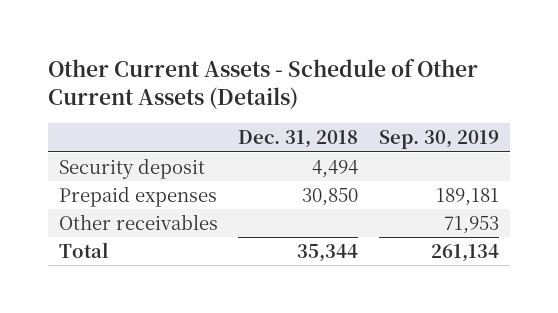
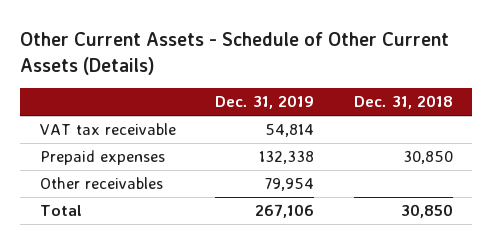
[379,130,500,150] Sep. 30, 2019 -> none
none -> [215,95,315,110] Dec. 31, 2019
[58,157,205,179] Security deposit -> none
none -> [39,123,176,136] VAT tax receivable
[297,243,359,262] 35,344 -> [400,204,453,219] 30,850

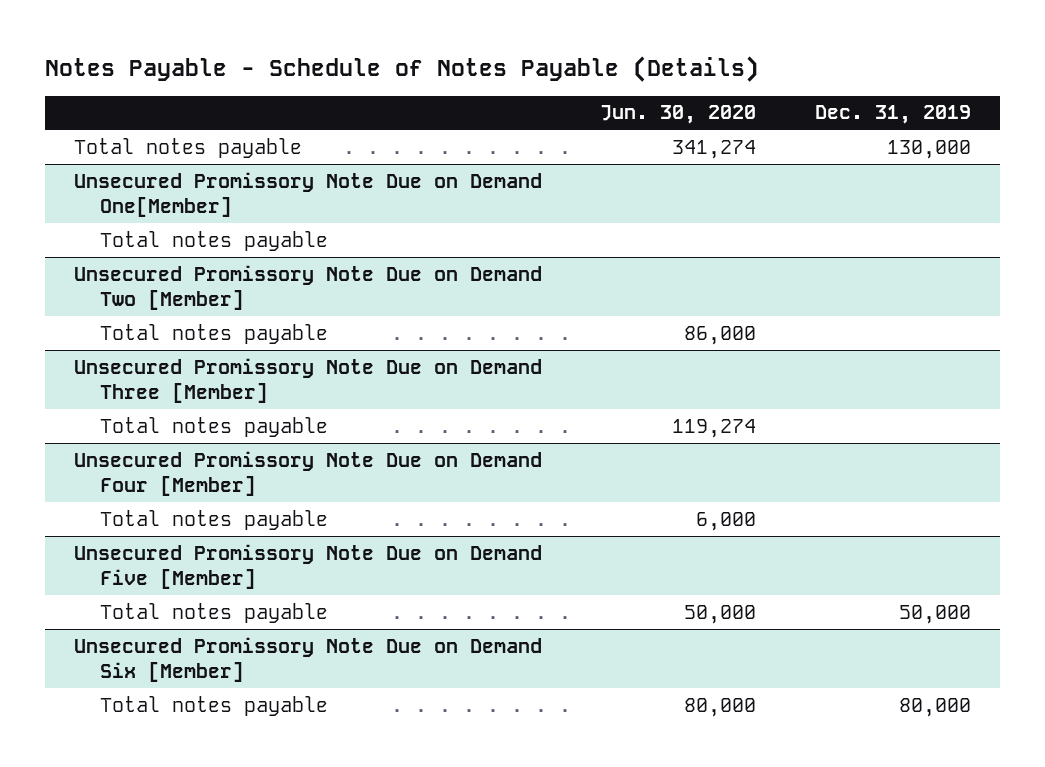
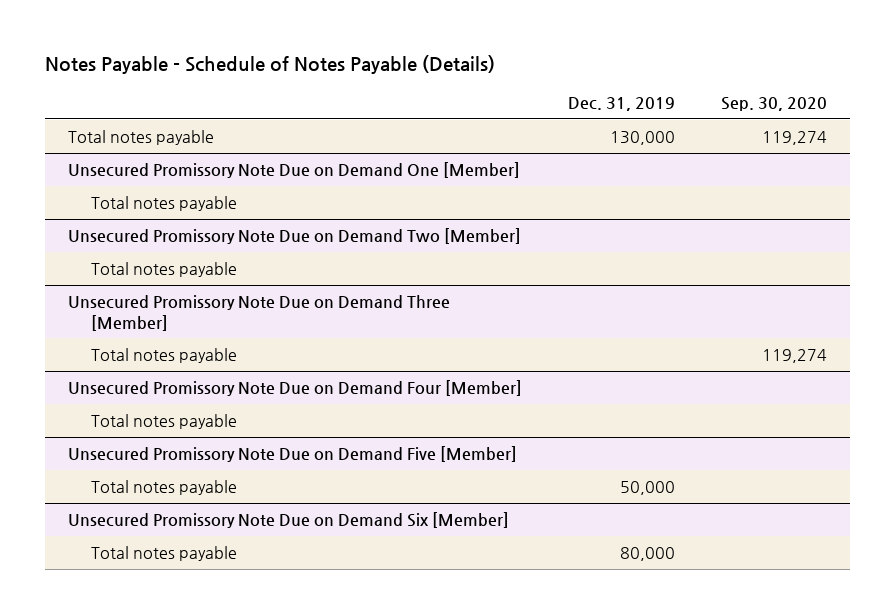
[600,105,757,125] Jun. 30, 2020 -> none
none -> [721,97,828,112] Sep. 30, 2020
[73,171,542,218] Unsecured Promissory Note Due on Demand One[Member] -> [68,161,521,178] Unsecured Promissory Note Due on Demand One [Member]

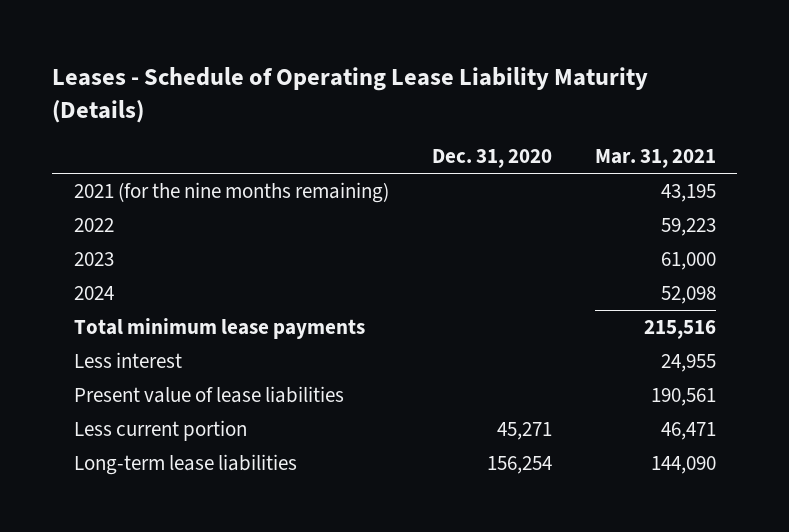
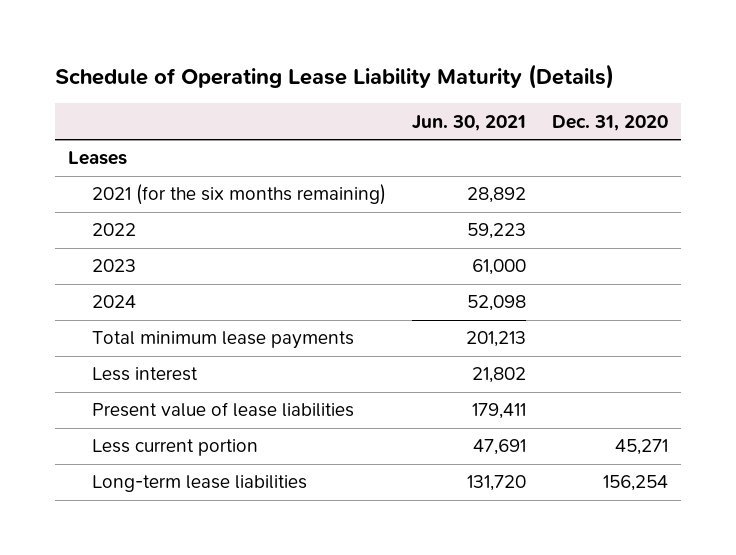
[52,67,649,124] Leases - Schedule of Operating Lease Liability Maturity (Details) -> [54,64,614,90] Schedule of Operating Lease Liability Maturity (Details)
[594,149,716,169] Mar. 31, 2021 -> none
none -> [411,114,526,131] Jun. 30, 2021
none -> [68,151,128,166] Leases
[73,182,389,204] 2021 (for the nine months remaining) -> [91,184,386,206] 2021 (for the six months remaining)

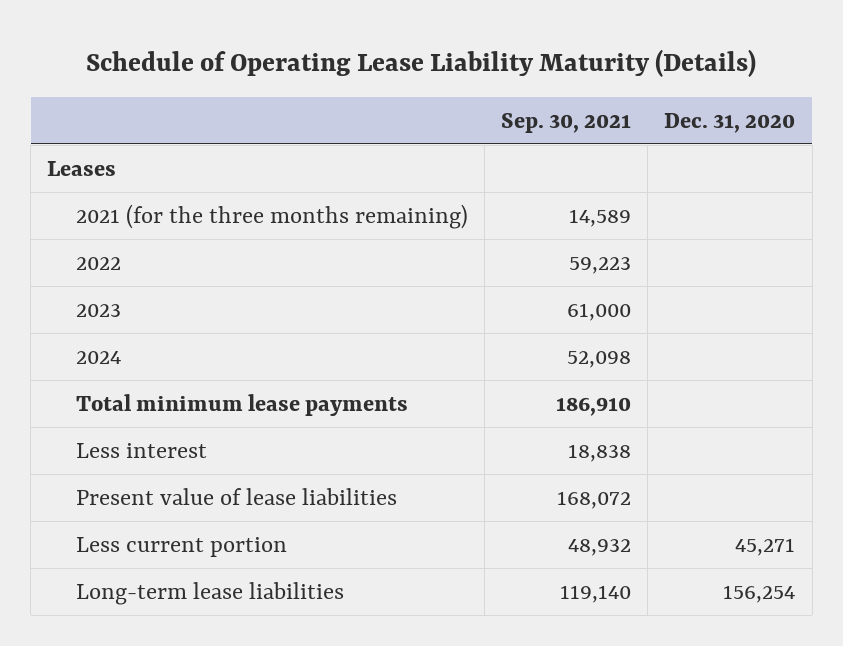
[411,114,526,131] Jun. 30, 2021 -> none
none -> [501,112,632,133] Sep. 30, 2021
[91,184,386,206] 2021 (for the six months remaining) -> [76,203,469,229] 2021 (for the three months remaining)

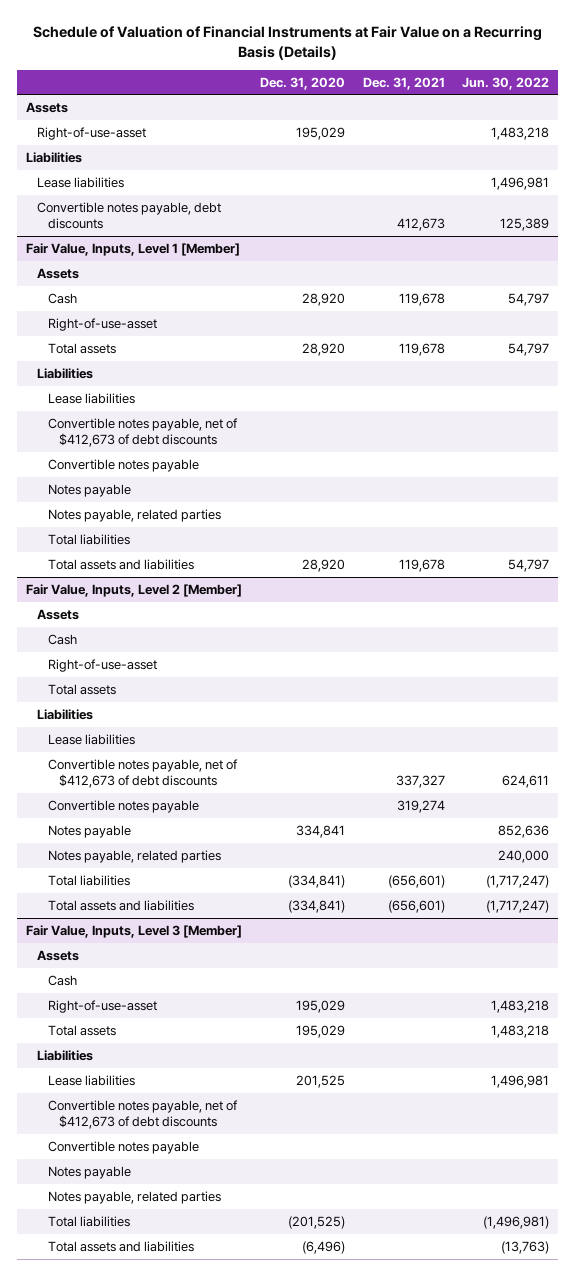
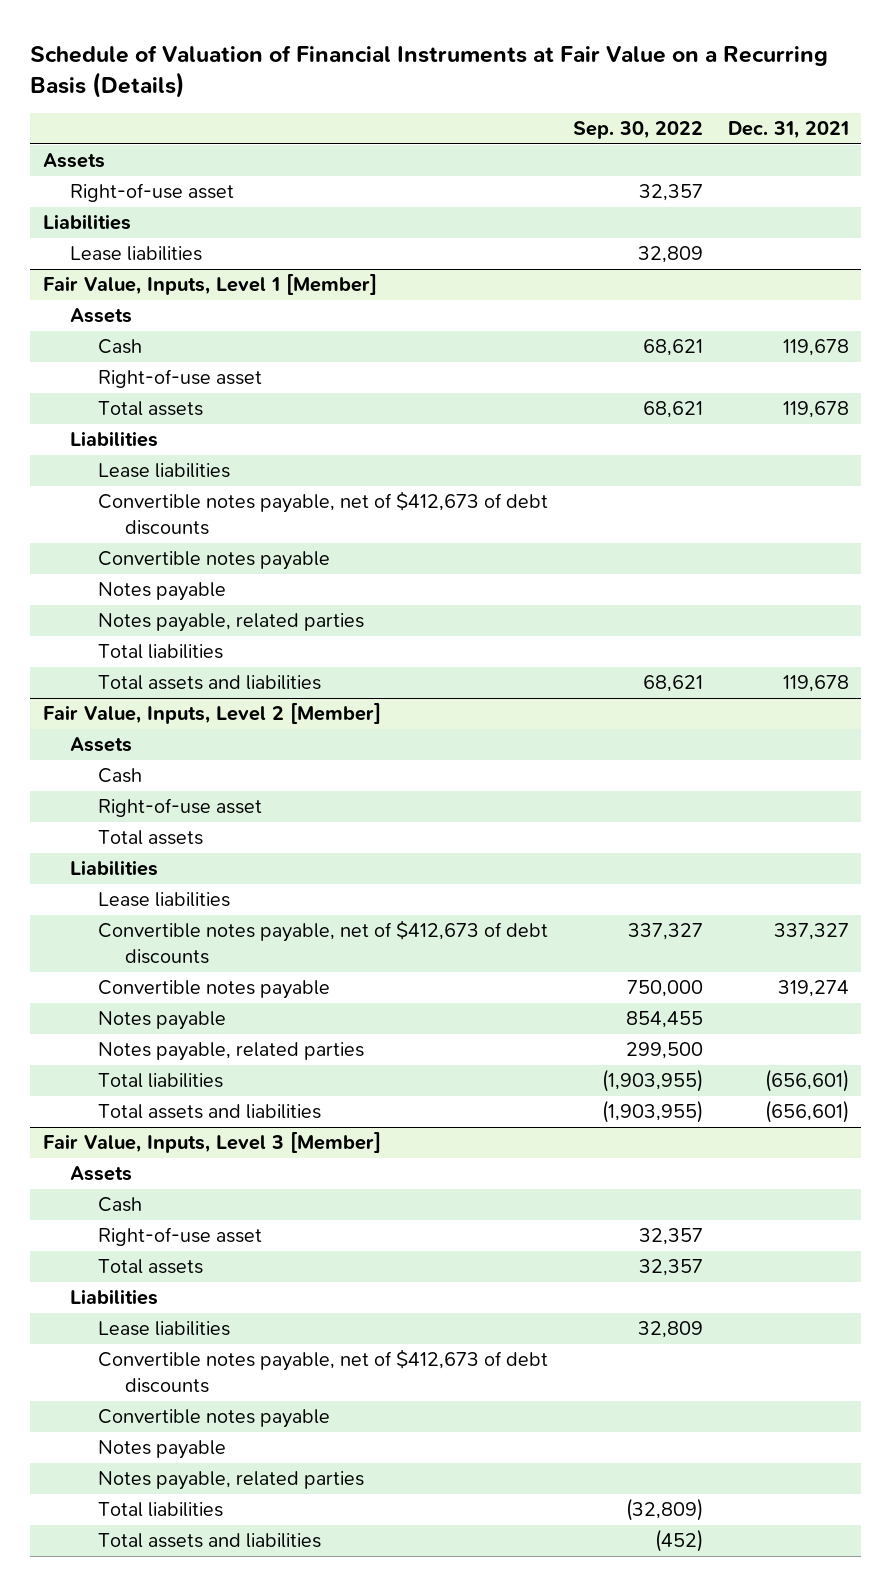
[259,76,345,90] Dec. 31, 2020 -> none
[462,76,550,90] Jun. 30, 2022 -> none
none -> [572,120,703,139] Sep. 30, 2022
[37,126,147,140] Right-of-use-asset -> [70,183,235,203] Right-of-use asset
[37,201,222,229] Convertible notes payable, debt discounts -> none
[47,317,157,331] Right-of-use-asset -> [97,369,262,389] Right-of-use asset
[47,658,157,672] Right-of-use-asset -> [97,798,262,818] Right-of-use asset
[47,999,157,1013] Right-of-use-asset -> [97,1227,262,1247] Right-of-use asset

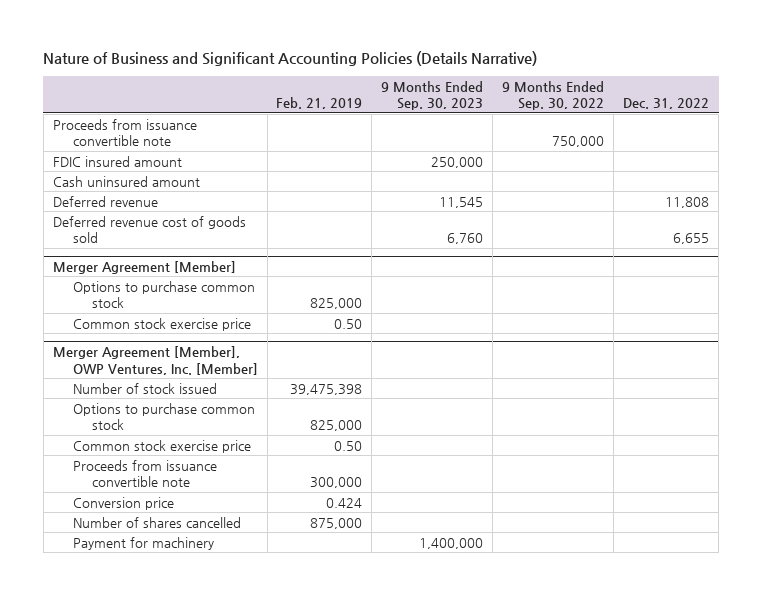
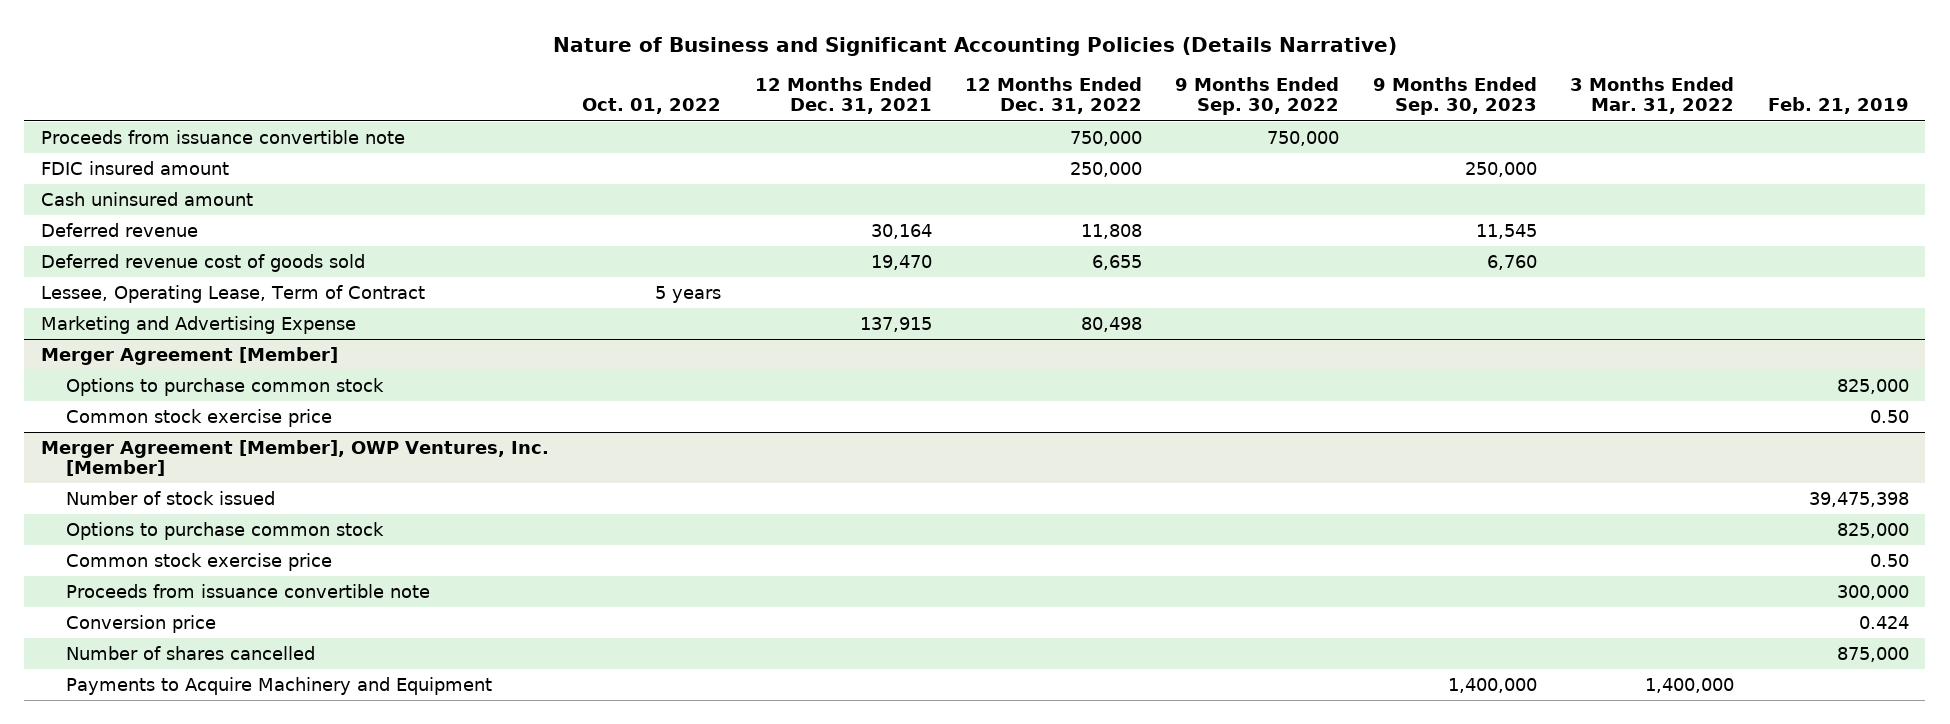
[623,98,710,110] Dec. 31, 2022 -> none
none -> [582,98,722,115] Oct. 01, 2022
none -> [754,77,932,115] 12 Months Ended Dec. 31, 2021
none -> [965,77,1143,115] 12 Months Ended Dec. 31, 2022
none -> [1570,77,1735,115] 3 Months Ended Mar. 31, 2022
none -> [41,284,426,303] Lessee, Operating Lease, Term of Contract
none -> [41,315,357,334] Marketing and Advertising Expense
[72,536,214,550] Payment for machinery -> [66,676,493,695] Payments to Acquire Machinery and Equipment

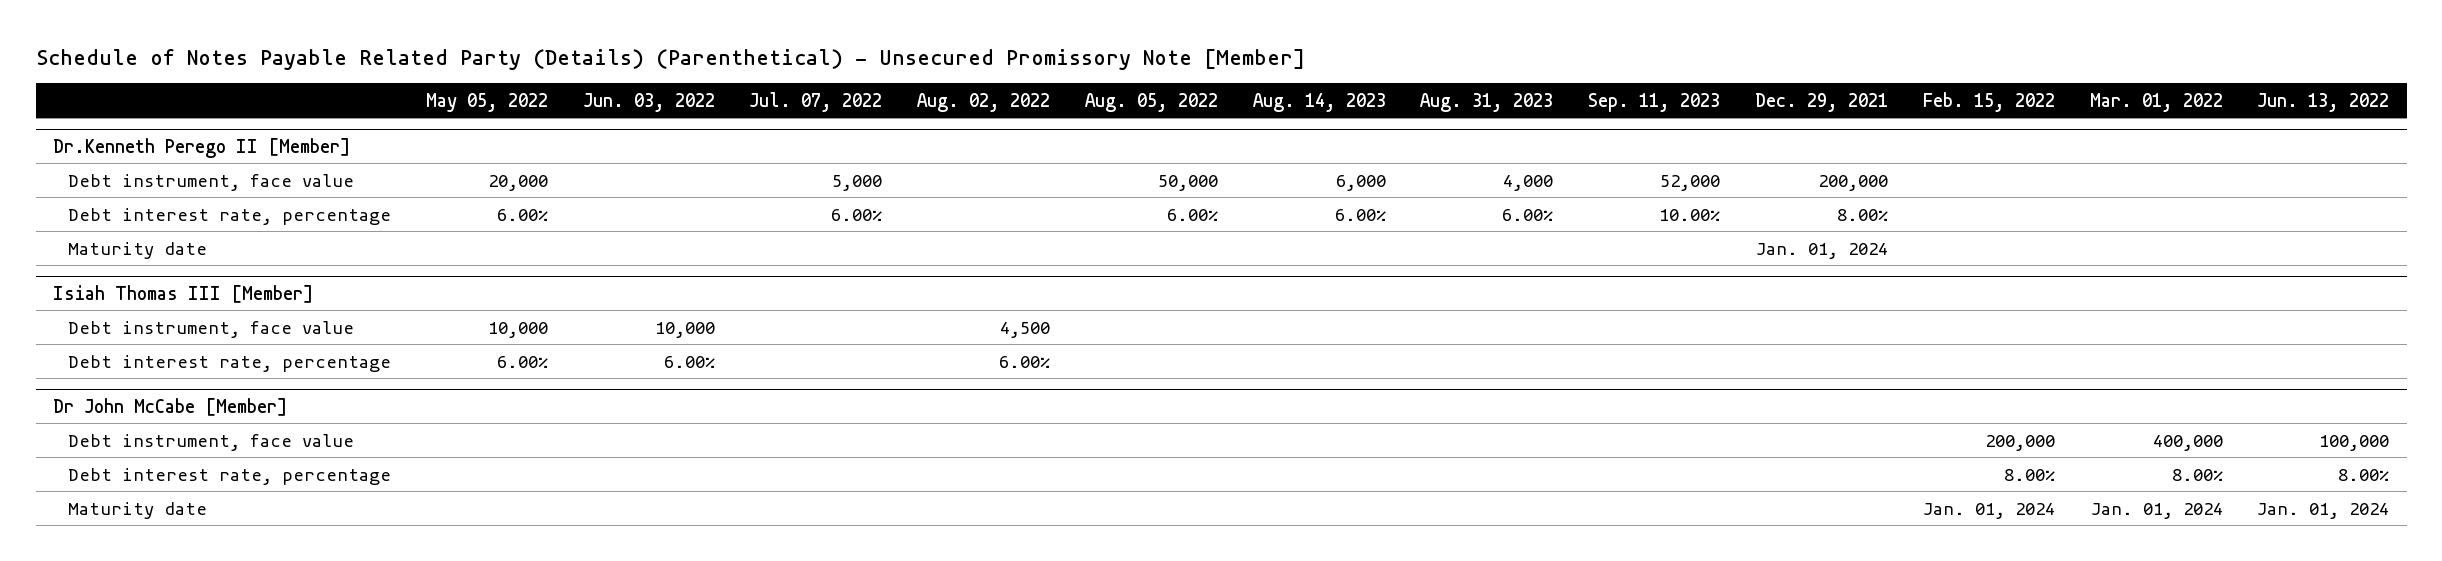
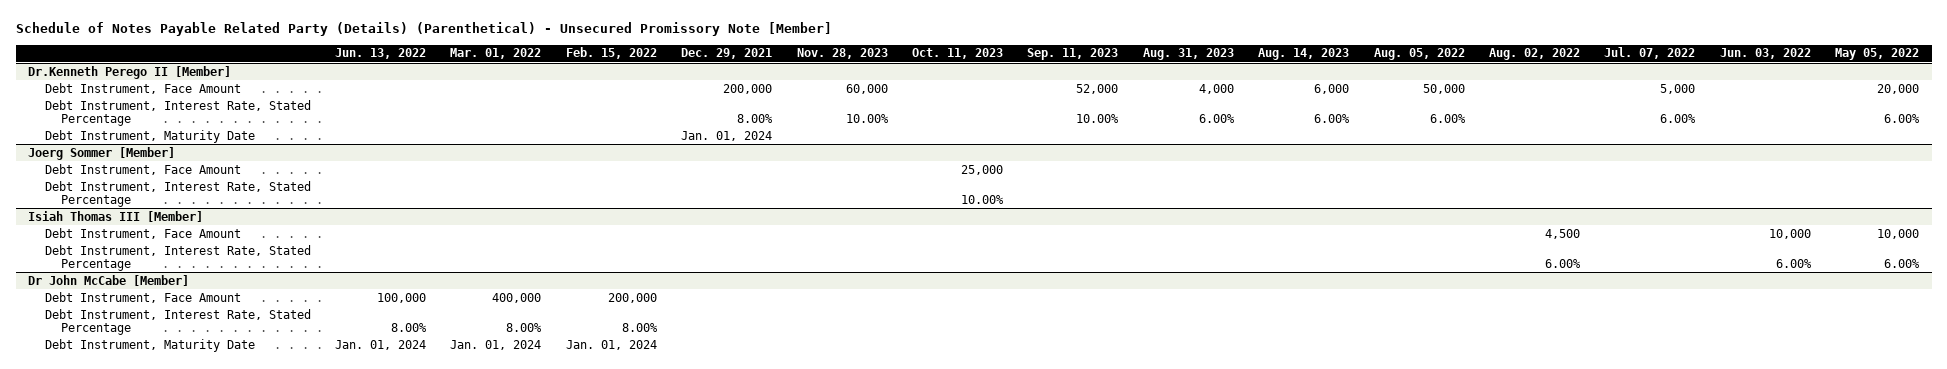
none -> [796,48,888,60] Nov. 28, 2023
none -> [912,48,1004,60] Oct. 11, 2023
[67,173,354,191] Debt instrument, face value -> [44,82,241,94] Debt Instrument, Face Amount
[67,207,391,225] Debt interest rate, percentage -> [44,99,311,127] Debt Instrument, Interest Rate, Stated Percentage
[67,241,207,259] Maturity date -> [44,129,255,143] Debt Instrument, Maturity Date
none -> [27,146,175,160] Joerg Sommer [Member]
none -> [44,163,241,175] Debt Instrument, Face Amount
none -> [44,180,311,208] Debt Instrument, Interest Rate, Stated Percentage
[67,320,354,338] Debt instrument, face value -> [44,227,241,239] Debt Instrument, Face Amount
[67,354,391,372] Debt interest rate, percentage -> [44,244,311,272] Debt Instrument, Interest Rate, Stated Percentage
[67,433,354,451] Debt instrument, face value -> [44,291,241,303] Debt Instrument, Face Amount
[67,467,391,485] Debt interest rate, percentage -> [44,308,311,336] Debt Instrument, Interest Rate, Stated Percentage
[67,501,207,519] Maturity date -> [44,338,255,352] Debt Instrument, Maturity Date

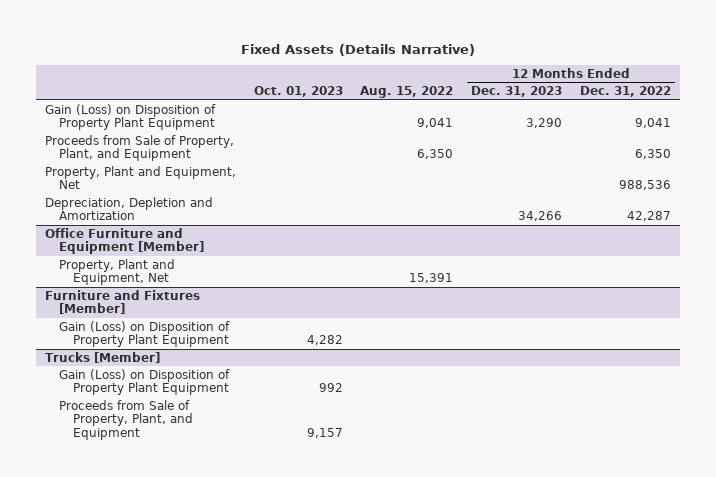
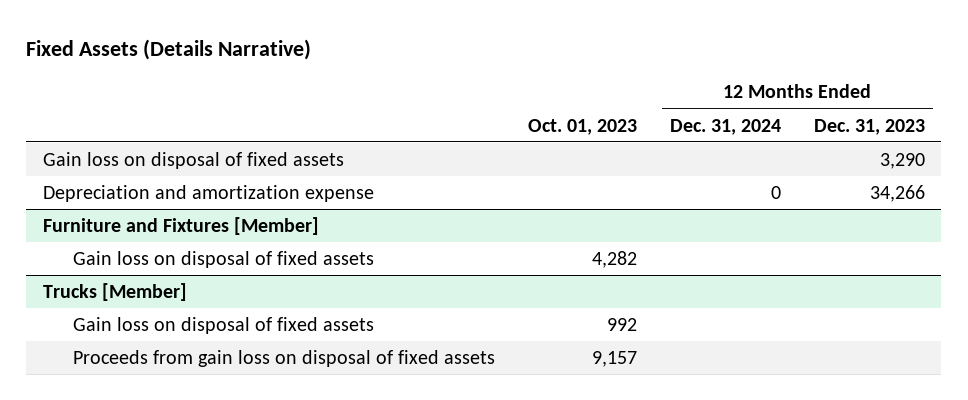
[360,85,454,98] Aug. 15, 2022 -> none
[579,85,671,97] Dec. 31, 2022 -> none
none -> [670,118,782,135] Dec. 31, 2024
[44,134,234,162] Proceeds from Sale of Property, Plant, and Equipment -> none
[44,165,236,190] Property, Plant and Equipment, Net -> none
[44,227,205,255] Office Furniture and Equipment [Member] -> none
[59,258,176,286] Property, Plant and Equipment, Net -> none
[44,103,216,131] Gain (Loss) on Disposition of Property Plant Equipment -> [42,151,344,169] Gain loss on disposal of fixed assets
[44,196,213,221] Depreciation, Depletion and Amortization -> [42,184,374,202] Depreciation and amortization expense
[59,320,231,348] Gain (Loss) on Disposition of Property Plant Equipment -> [73,250,375,268] Gain loss on disposal of fixed assets
[59,368,231,396] Gain (Loss) on Disposition of Property Plant Equipment -> [73,316,375,334] Gain loss on disposal of fixed assets
[59,399,194,440] Proceeds from Sale of Property, Plant, and Equipment -> [73,349,496,367] Proceeds from gain loss on disposal of fixed assets

